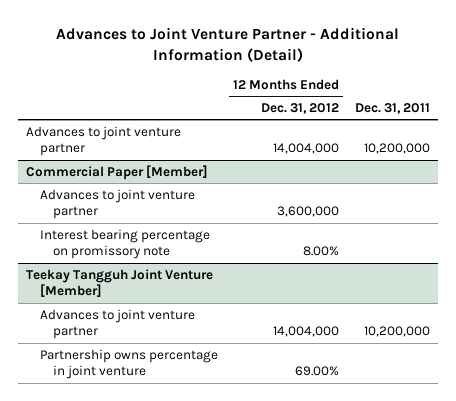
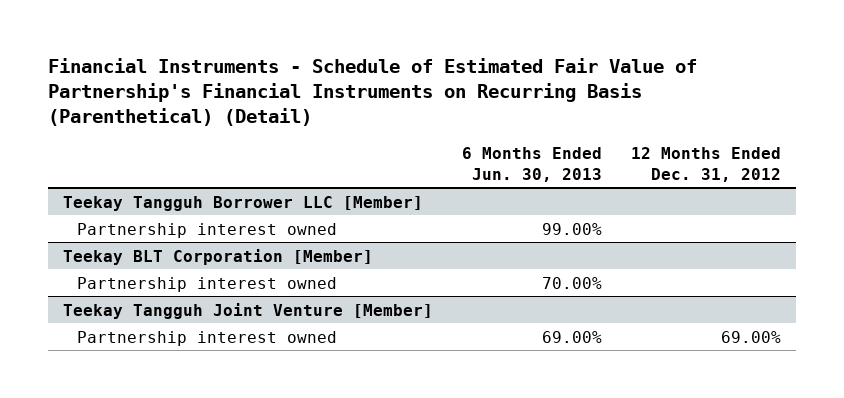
[56,26,400,62] Advances to Joint Venture Partner - Additional Information (Detail) -> [48,58,698,127] Financial Instruments - Schedule of Estimated Fair Value of Partnership's Financial Instruments on Recurring Basis (Parenthetical) (Detail)
[355,102,431,114] Dec. 31, 2011 -> none
none -> [461,147,602,182] 6 Months Ended Jun. 30, 2013
[25,125,181,157] Advances to joint venture partner -> none
[25,164,208,180] Commercial Paper [Member] -> none
[39,188,195,220] Advances to joint venture partner -> none
[39,228,210,260] Interest bearing percentage on promissory note -> none
none -> [62,195,423,211] Teekay Tangguh Borrower LLC [Member]
none -> [77,222,338,238] Partnership interest owned
none -> [62,248,373,265] Teekay BLT Corporation [Member]
none -> [77,276,338,292] Partnership interest owned
[39,308,195,340] Advances to joint venture partner -> none
[39,348,218,380] Partnership owns percentage in joint venture -> [77,330,338,346] Partnership interest owned

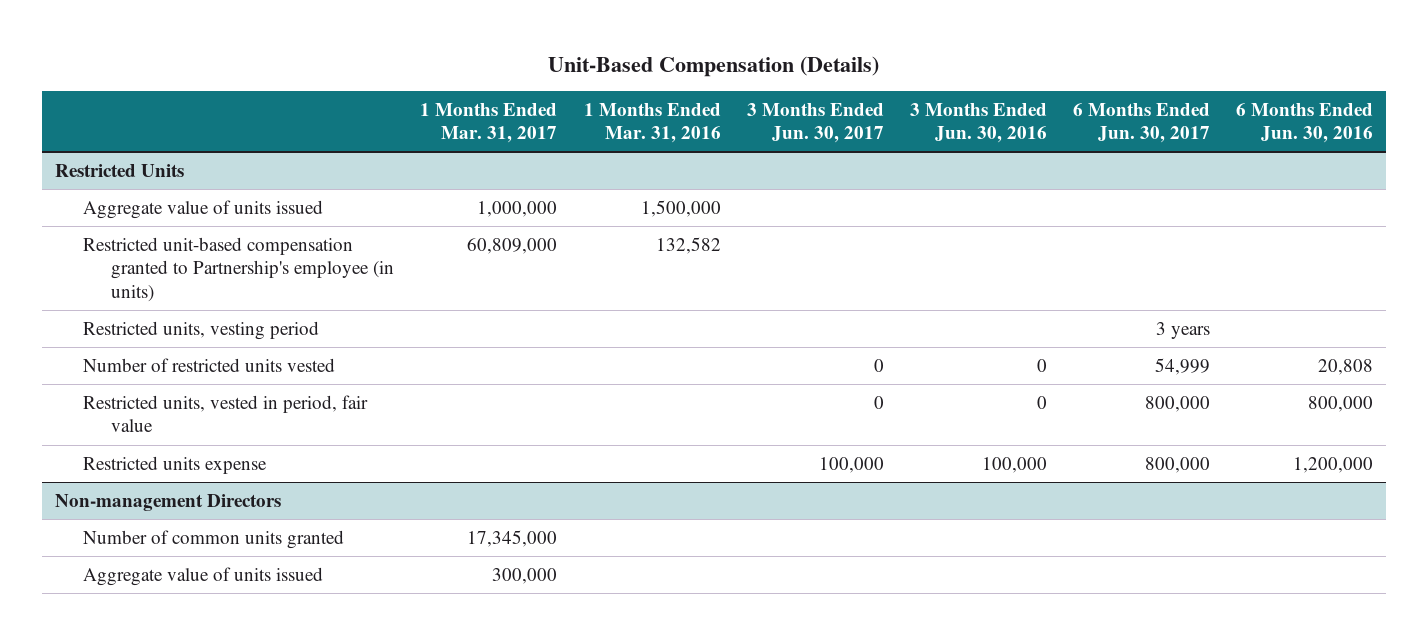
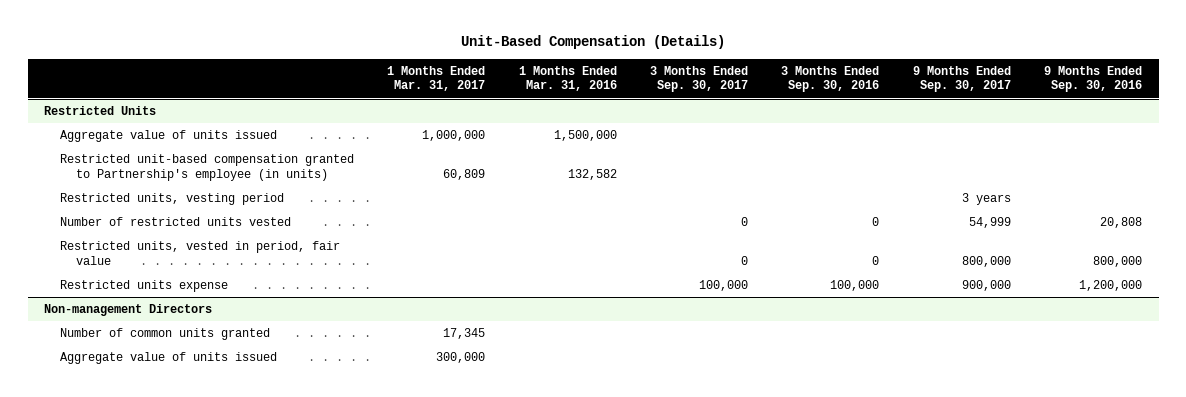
[746,102,884,144] 3 Months Ended Jun. 30, 2017 -> none
[909,102,1047,144] 3 Months Ended Jun. 30, 2016 -> none
[1072,102,1210,144] 6 Months Ended Jun. 30, 2017 -> none
[1236,102,1374,144] 6 Months Ended Jun. 30, 2016 -> none
none -> [650,65,749,93] 3 Months Ended Sep. 30, 2017
none -> [781,65,880,93] 3 Months Ended Sep. 30, 2016
none -> [912,65,1011,93] 9 Months Ended Sep. 30, 2017
none -> [1044,65,1143,93] 9 Months Ended Sep. 30, 2016
[467,237,558,254] 60,809,000 -> [443,168,486,180] 60,809
[467,529,558,547] 17,345,000 -> [443,328,486,340] 17,345

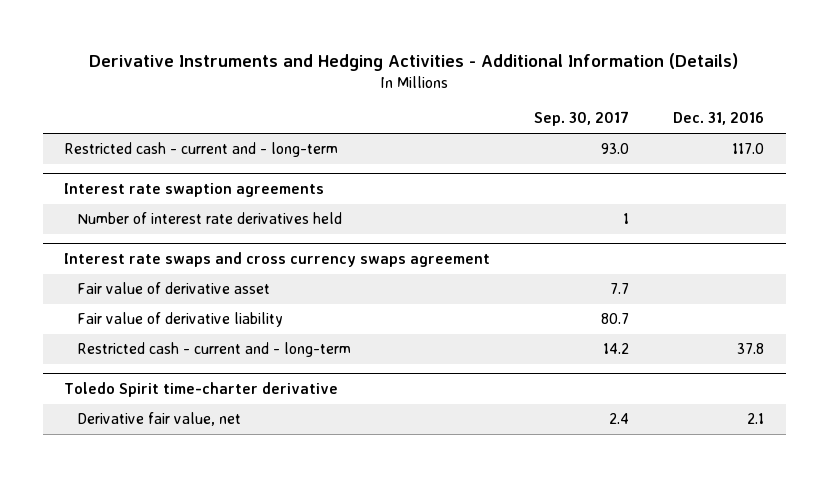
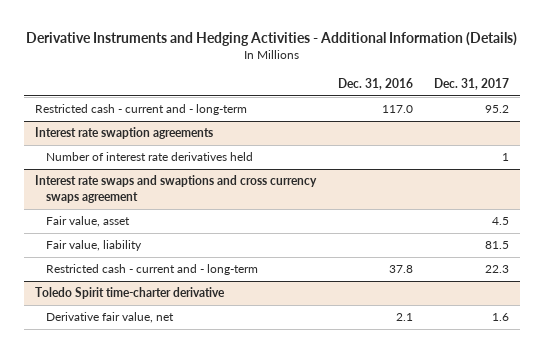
[534,111,630,127] Sep. 30, 2017 -> none
none -> [433,78,509,91] Dec. 31, 2017
[64,252,491,268] Interest rate swaps and cross currency swaps agreement -> [35,175,318,203] Interest rate swaps and swaptions and cross currency swaps agreement
[77,282,271,295] Fair value of derivative asset -> [45,216,130,228] Fair value, asset
[77,312,284,328] Fair value of derivative liability -> [45,240,142,252] Fair value, liability

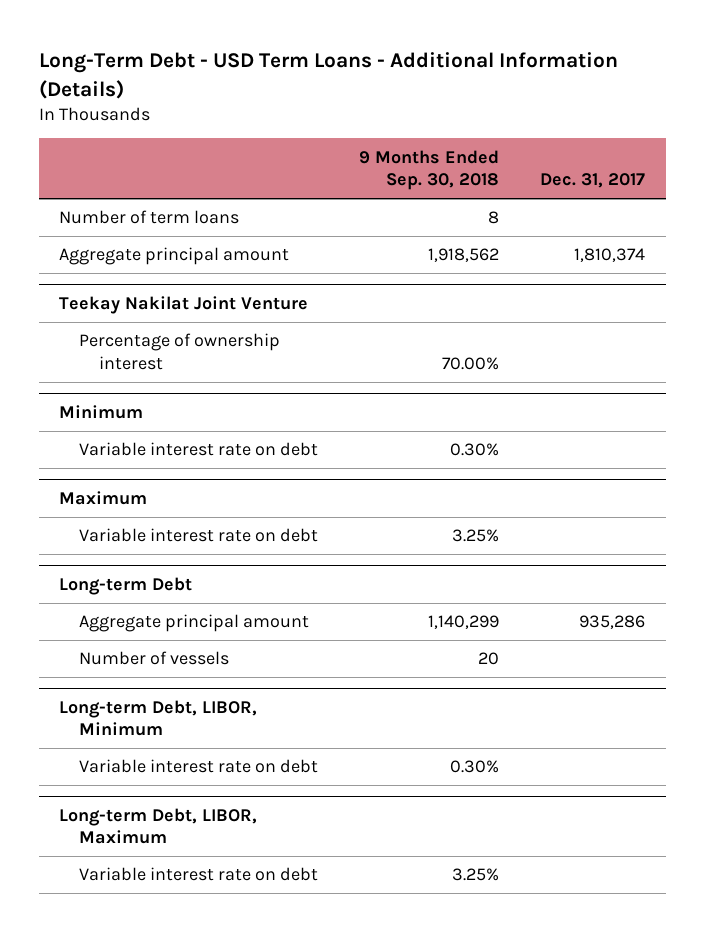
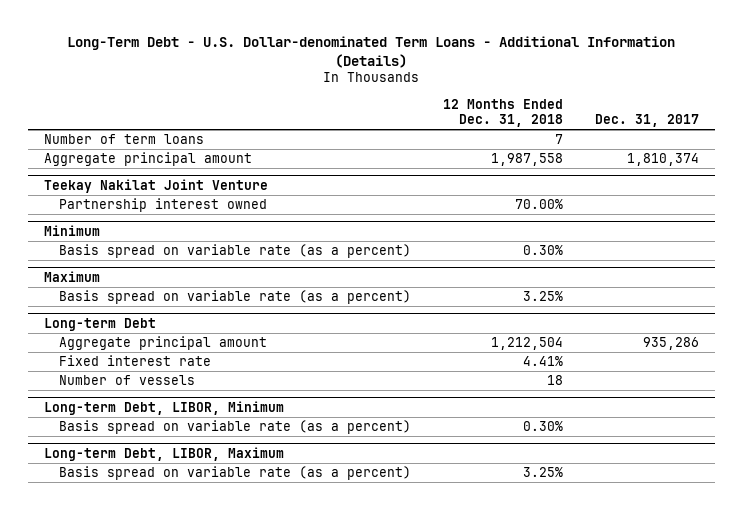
[38,52,618,99] Long-Term Debt - USD Term Loans - Additional Information (Details) -> [67,35,676,68] Long-Term Debt - U.S. Dollar-denominated Term Loans - Additional Information (Details)
[359,149,500,191] 9 Months Ended Sep. 30, 2018 -> none
none -> [443,98,564,128] 12 Months Ended Dec. 31, 2018
[79,333,281,371] Percentage of ownership interest -> [58,198,267,213] Partnership interest owned
[79,442,319,457] Variable interest rate on debt -> [58,244,411,259] Basis spread on variable rate (as a percent)
[79,528,319,543] Variable interest rate on debt -> [58,290,411,305] Basis spread on variable rate (as a percent)
none -> [58,355,211,367] Fixed interest rate
[79,759,319,774] Variable interest rate on debt -> [58,420,411,435] Basis spread on variable rate (as a percent)
[79,867,319,882] Variable interest rate on debt -> [58,466,411,481] Basis spread on variable rate (as a percent)

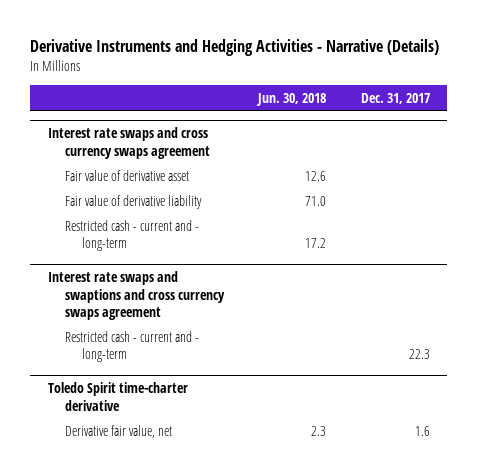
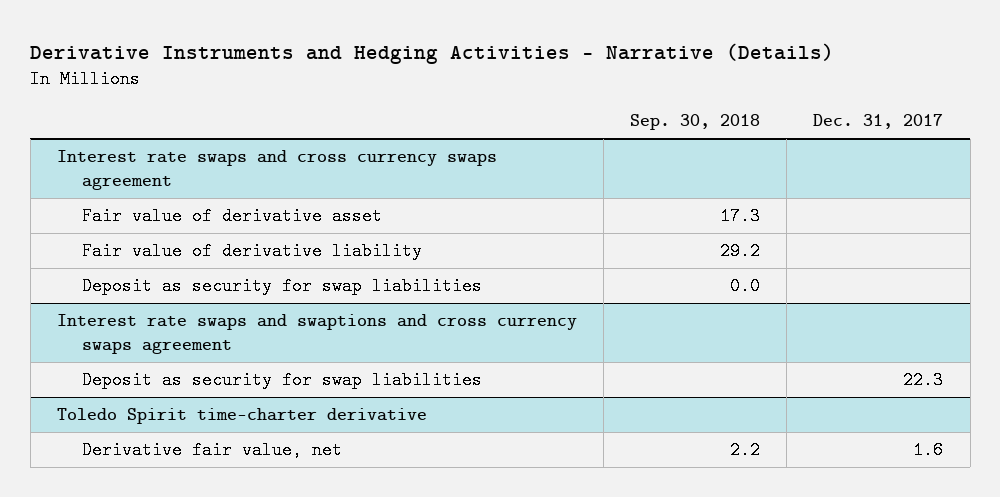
[256,93,327,107] Jun. 30, 2018 -> none
none -> [630,114,761,131] Sep. 30, 2018
[64,219,199,251] Restricted cash - current and - long-term -> [82,277,483,296] Deposit as security for swap liabilities
[64,330,199,362] Restricted cash - current and - long-term -> [82,371,483,390] Deposit as security for swap liabilities

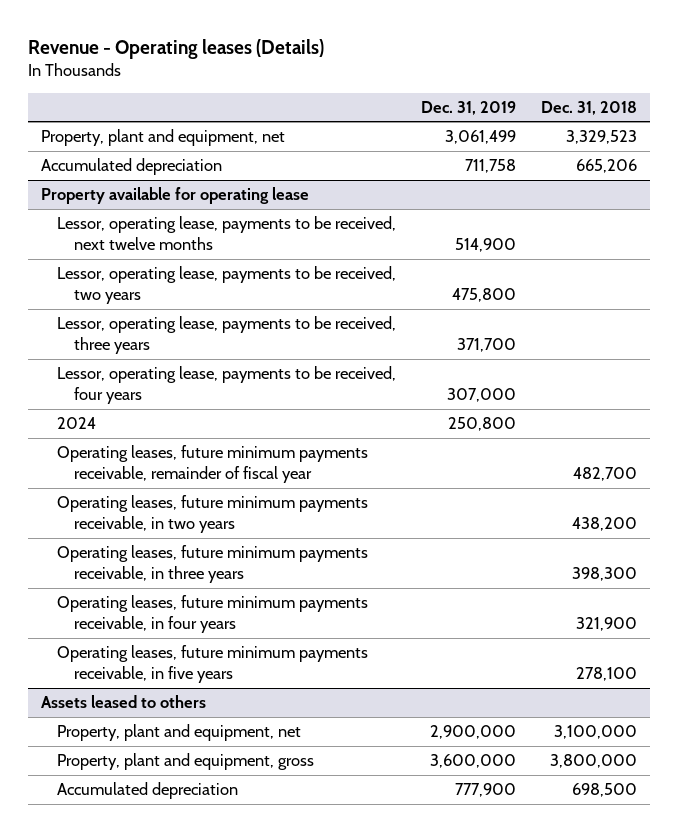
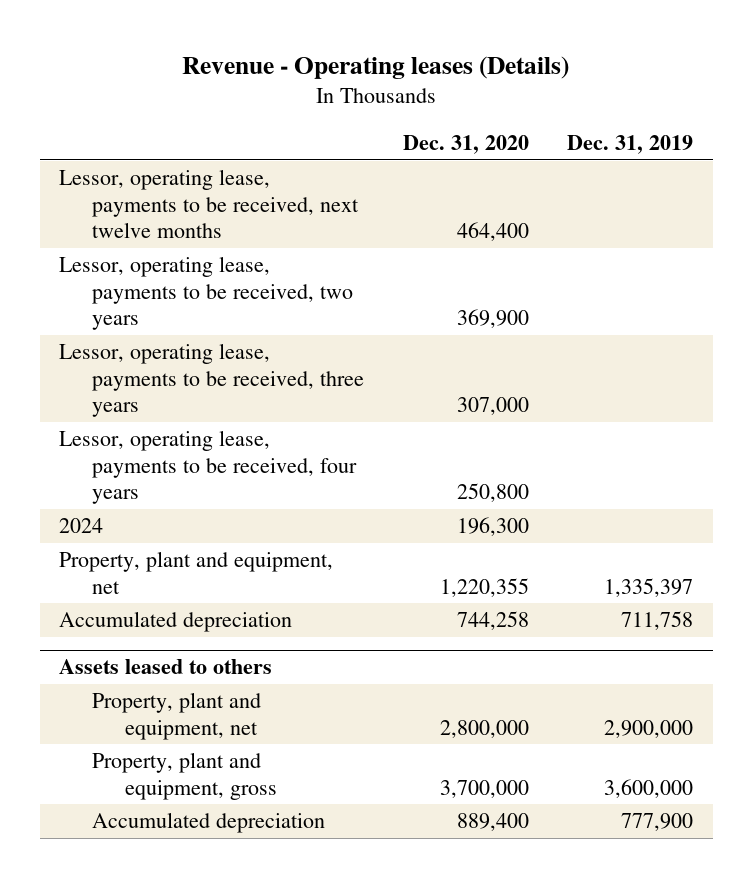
[541,100,638,115] Dec. 31, 2018 -> none
none -> [402,134,529,154] Dec. 31, 2020
none -> [58,169,359,238] Lessor, operating lease, payments to be received, next twelve months
none -> [58,256,353,330] Lessor, operating lease, payments to be received, two years
none -> [58,343,364,417] Lessor, operating lease, payments to be received, three years
none -> [58,430,357,504] Lessor, operating lease, payments to be received, four years
none -> [58,518,103,534] 2024
[445,130,517,145] 3,061,499 -> [604,577,694,597] 1,335,397
[40,187,309,205] Property available for operating lease -> none
[57,216,397,251] Lessor, operating lease, payments to be received, next twelve months -> none
[57,266,397,305] Lessor, operating lease, payments to be received, two years -> none
[57,316,397,355] Lessor, operating lease, payments to be received, three years -> none
[57,366,397,405] Lessor, operating lease, payments to be received, four years -> none
[57,417,97,430] 2024 -> none
[57,445,369,484] Operating leases, future minimum payments receivable, remainder of fiscal year -> none
[57,495,369,534] Operating leases, future minimum payments receivable, in two years -> none
[57,545,369,584] Operating leases, future minimum payments receivable, in three years -> none
[57,595,369,634] Operating leases, future minimum payments receivable, in four years -> none
[57,645,369,684] Operating leases, future minimum payments receivable, in five years -> none

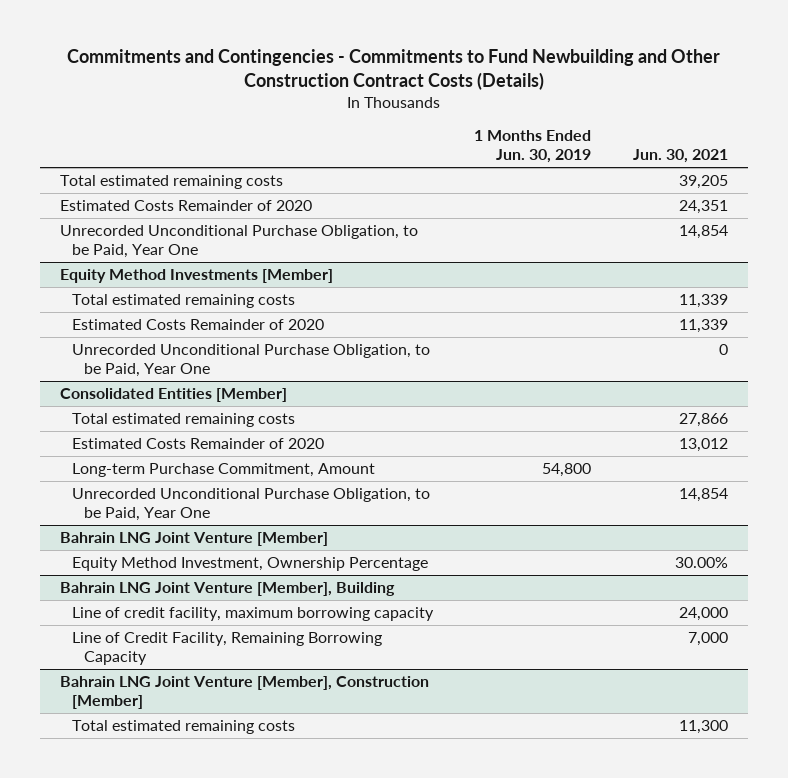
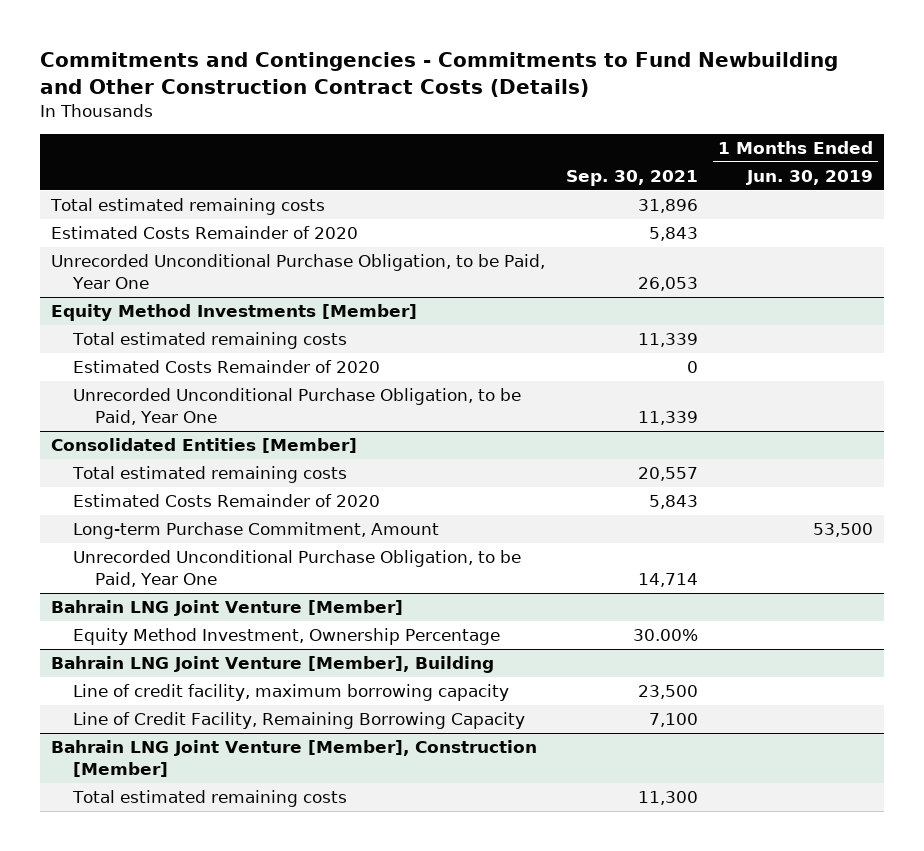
[632,149,728,164] Jun. 30, 2021 -> none
none -> [565,169,698,186] Sep. 30, 2021
[542,462,592,477] 54,800 -> [813,523,874,538] 53,500

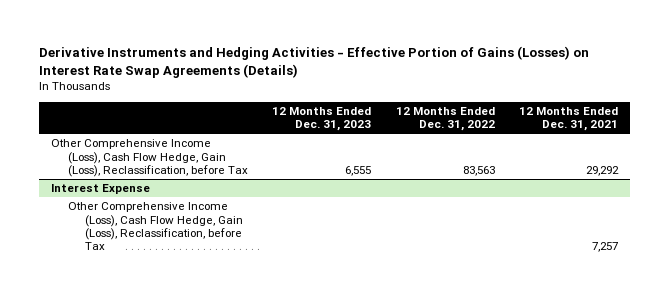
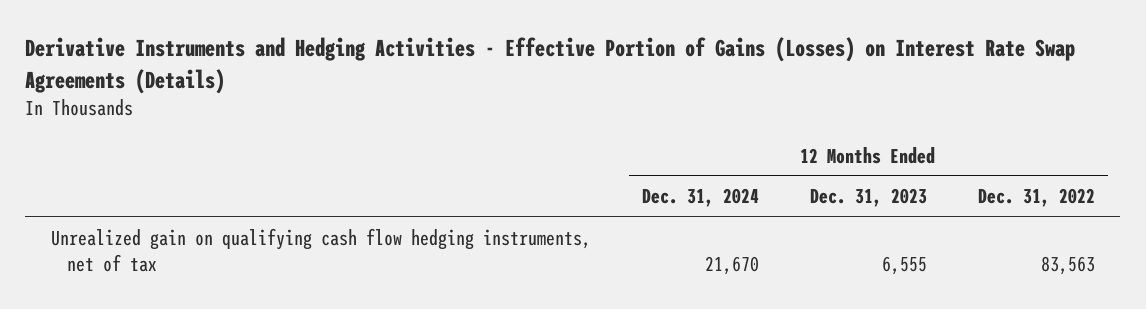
[518,106,618,132] 12 Months Ended Dec. 31, 2021 -> none
none -> [641,188,759,208] Dec. 31, 2024
[51,184,151,195] Interest Expense -> none
[67,202,243,251] Other Comprehensive Income (Loss), Cash Flow Hedge, Gain (Loss), Reclassification, before Tax -> none
[51,139,248,177] Other Comprehensive Income (Loss), Cash Flow Hedge, Gain (Loss), Reclassification, before Tax -> [50,228,591,272] Unrealized gain on qualifying cash flow hedging instruments, net of tax

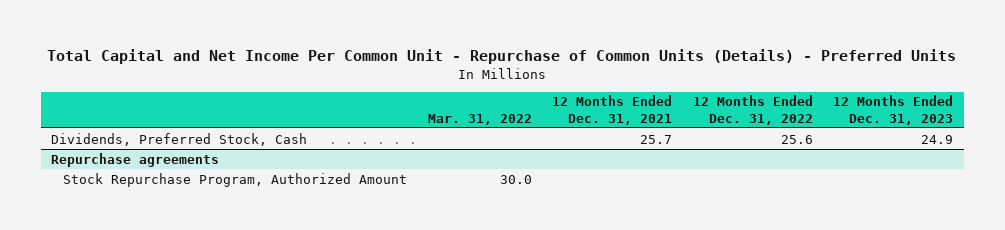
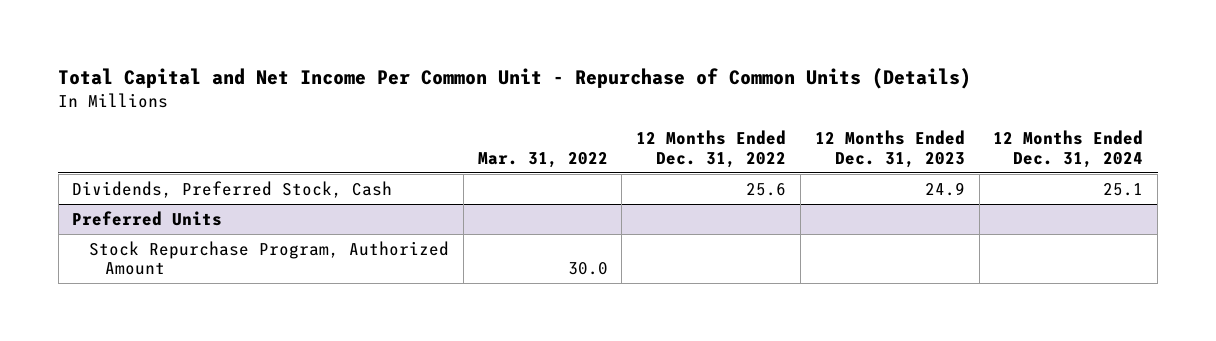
[47,49,957,65] Total Capital and Net Income Per Common Unit - Repurchase of Common Units (Details) - Preferred Units -> [58,68,972,90] Total Capital and Net Income Per Common Unit - Repurchase of Common Units (Details)
[552,95,673,125] 12 Months Ended Dec. 31, 2021 -> none
none -> [993,130,1144,168] 12 Months Ended Dec. 31, 2024
[51,152,220,167] Repurchase agreements -> [72,210,223,226] Preferred Units

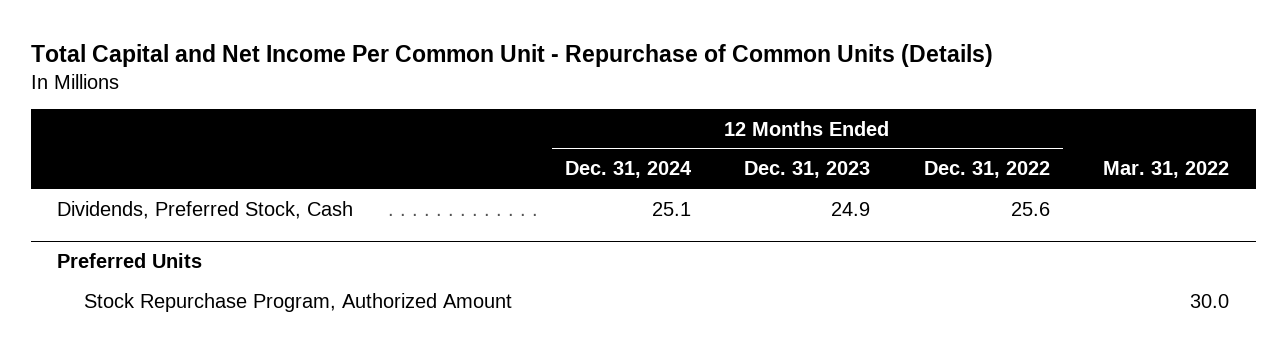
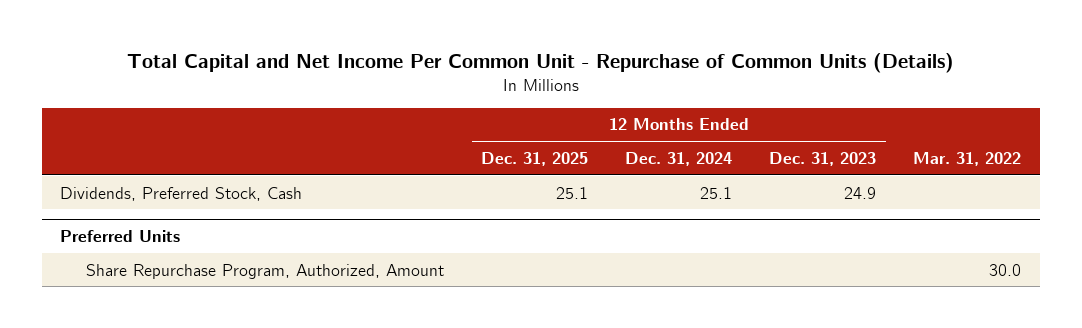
[923,161,1050,179] Dec. 31, 2022 -> none
none -> [480,151,588,166] Dec. 31, 2025
[83,292,512,312] Stock Repurchase Program, Authorized Amount -> [85,263,444,279] Share Repurchase Program, Authorized, Amount

